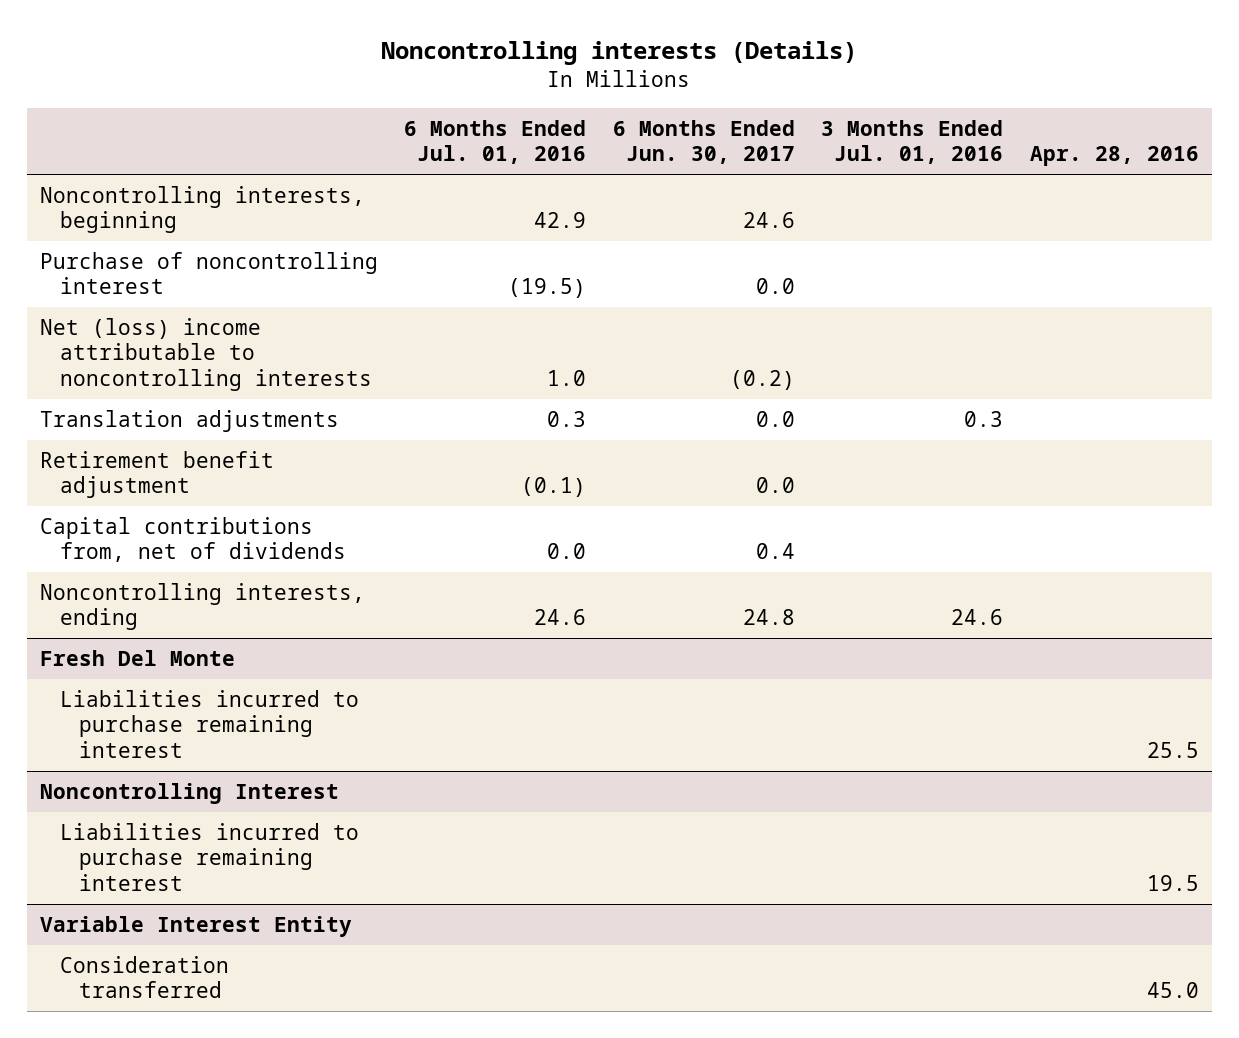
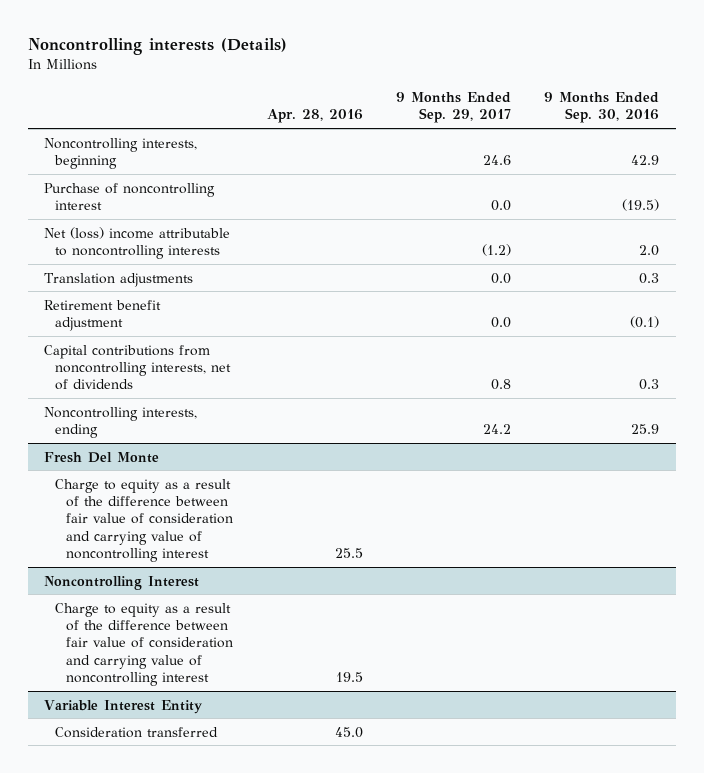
[404,119,587,165] 6 Months Ended Jul. 01, 2016 -> none
[612,119,795,165] 6 Months Ended Jun. 30, 2017 -> none
[821,119,1004,165] 3 Months Ended Jul. 01, 2016 -> none
none -> [396,91,512,124] 9 Months Ended Sep. 29, 2017
none -> [544,91,660,124] 9 Months Ended Sep. 30, 2016
[40,516,346,563] Capital contributions from, net of dividends -> [44,344,232,391] Capital contributions from noncontrolling interests, net of dividends
[59,689,359,758] Liabilities incurred to purchase remaining interest -> [55,478,234,563] Charge to equity as a result of the difference between fair value of consideration and carrying value of noncontrolling interest
[59,822,359,891] Liabilities incurred to purchase remaining interest -> [55,602,234,687] Charge to equity as a result of the difference between fair value of consideration and carrying value of noncontrolling interest

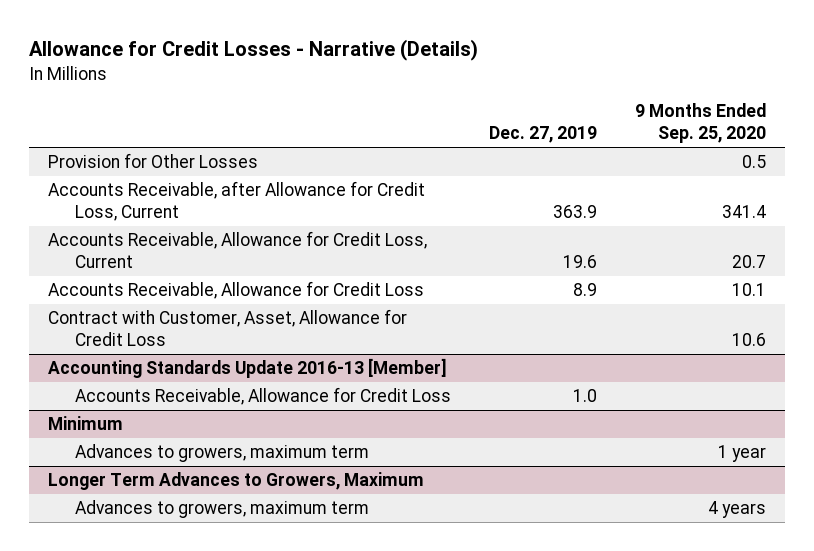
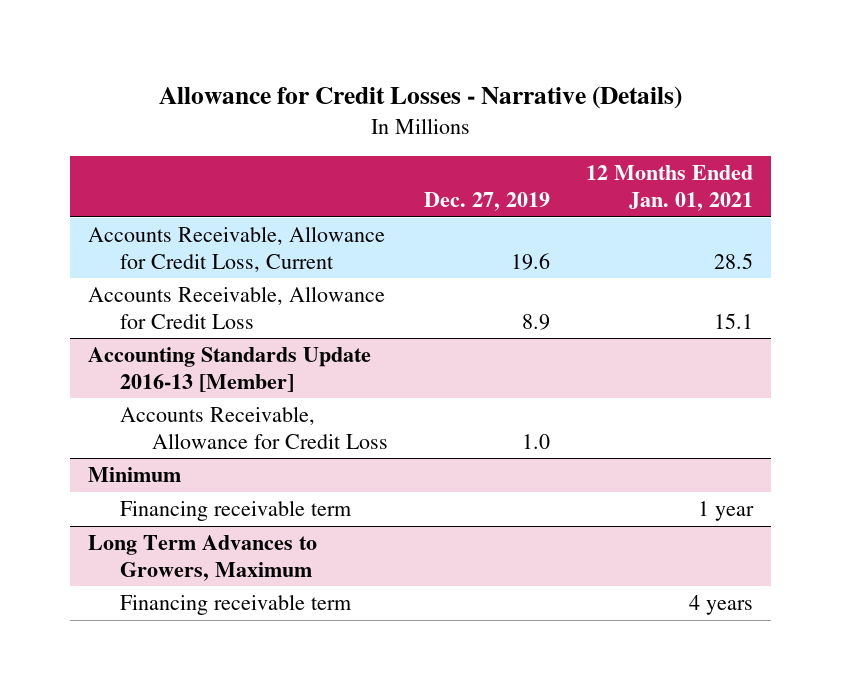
[635,103,767,144] 9 Months Ended Sep. 25, 2020 -> none
none -> [585,165,753,211] 12 Months Ended Jan. 01, 2021
[48,153,259,169] Provision for Other Losses -> none
[48,181,426,222] Accounts Receivable, after Allowance for Credit Loss, Current -> none
[48,309,408,347] Contract with Customer, Asset, Allowance for Credit Loss -> none
[74,444,369,463] Advances to growers, maximum term -> [120,500,353,522] Financing receivable term
[48,472,425,491] Longer Term Advances to Growers, Maximum -> [88,535,318,581] Long Term Advances to Growers, Maximum
[74,500,369,519] Advances to growers, maximum term -> [120,594,353,616] Financing receivable term

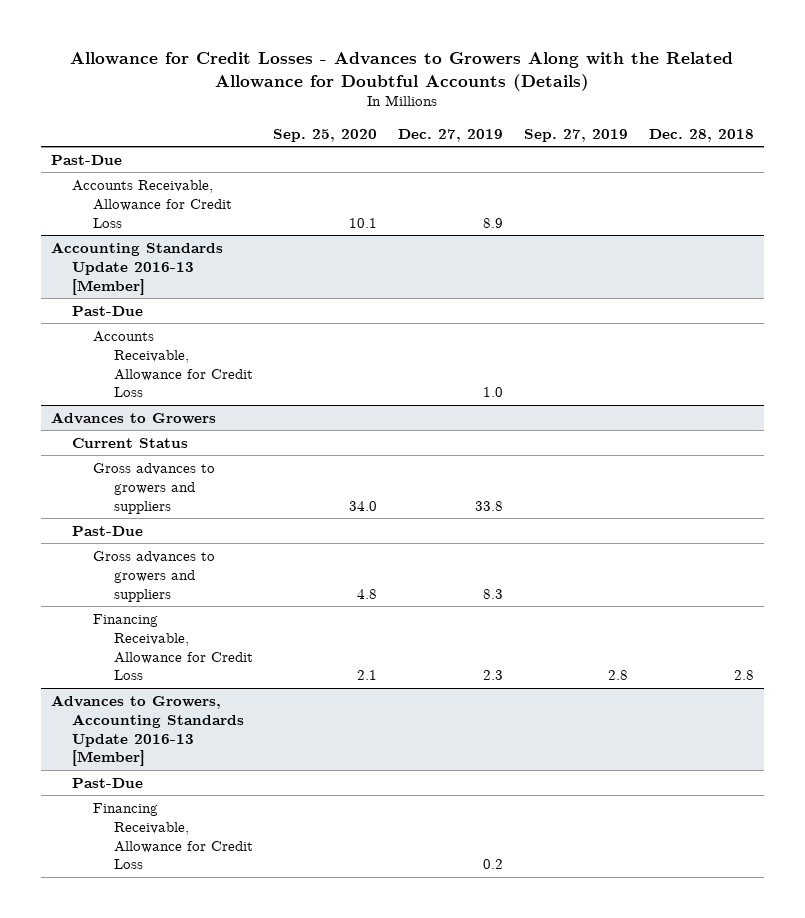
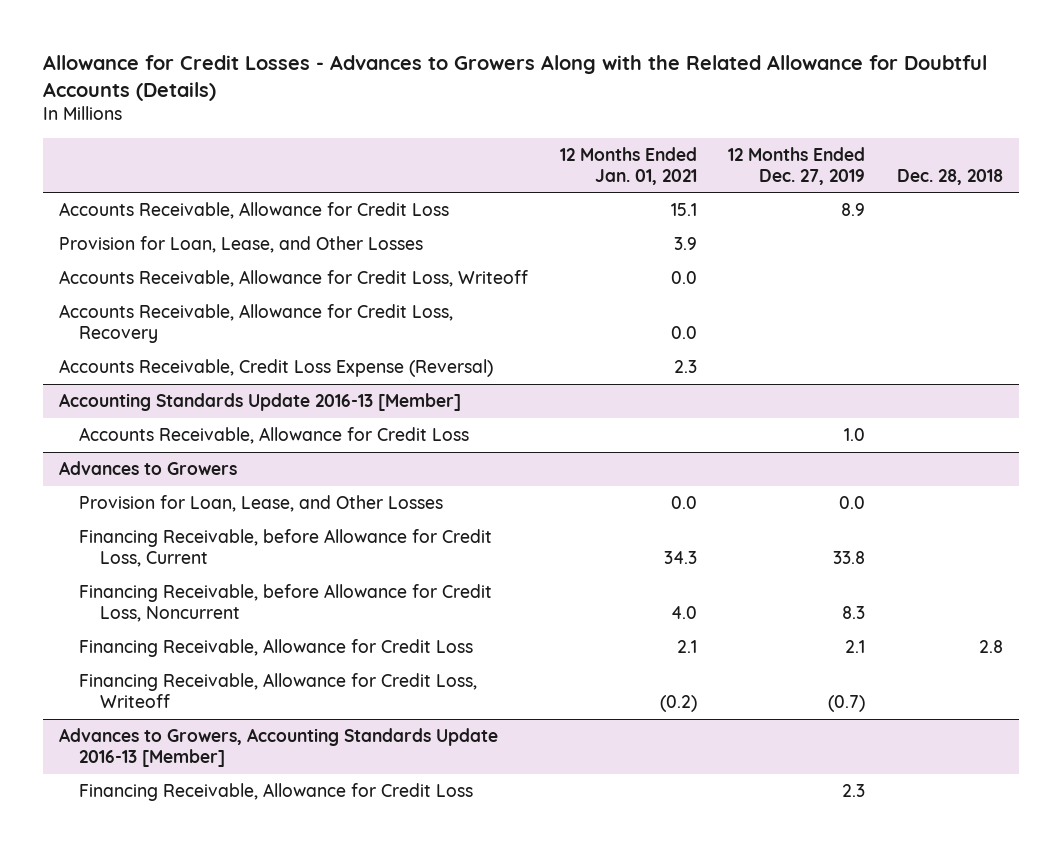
[273,128,378,142] Sep. 25, 2020 -> none
[398,128,504,142] Dec. 27, 2019 -> none
[523,128,628,142] Sep. 27, 2019 -> none
none -> [559,146,697,185] 12 Months Ended Jan. 01, 2021
none -> [728,146,866,185] 12 Months Ended Dec. 27, 2019
[51,154,123,165] Past-Due -> none
none -> [58,236,423,254] Provision for Loan, Lease, and Other Losses
none -> [58,270,528,288] Accounts Receivable, Allowance for Credit Loss, Writeoff
none -> [58,304,453,343] Accounts Receivable, Allowance for Credit Loss, Recovery
none -> [58,359,493,378] Accounts Receivable, Credit Loss Expense (Reversal)
[72,305,144,316] Past-Due -> none
[72,437,189,448] Current Status -> none
[72,525,144,536] Past-Due -> none
none -> [79,495,444,513] Provision for Loan, Lease, and Other Losses
[92,462,215,514] Gross advances to growers and suppliers -> [79,529,493,567] Financing Receivable, before Allowance for Credit Loss, Current
[92,550,215,602] Gross advances to growers and suppliers -> [79,584,493,622] Financing Receivable, before Allowance for Credit Loss, Noncurrent
none -> [79,673,478,708] Financing Receivable, Allowance for Credit Loss, Writeoff
[72,777,144,788] Past-Due -> none

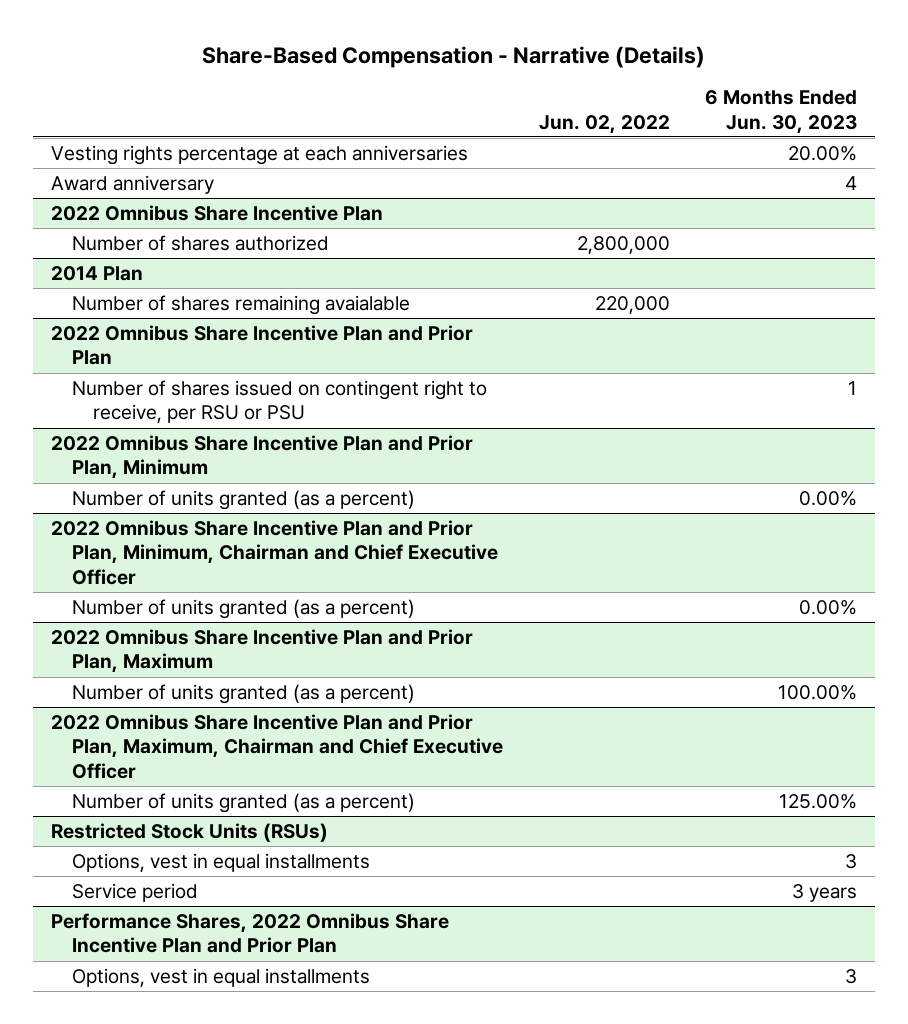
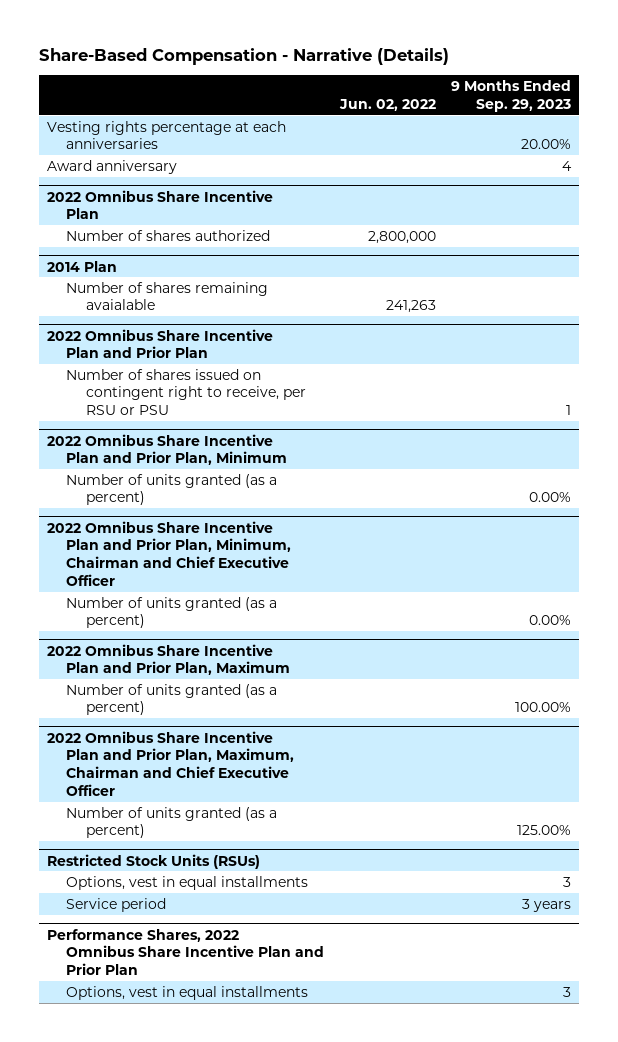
[705,90,858,134] 6 Months Ended Jun. 30, 2023 -> none
none -> [451,80,572,112] 9 Months Ended Sep. 29, 2023
[594,295,670,314] 220,000 -> [385,300,436,314] 241,263

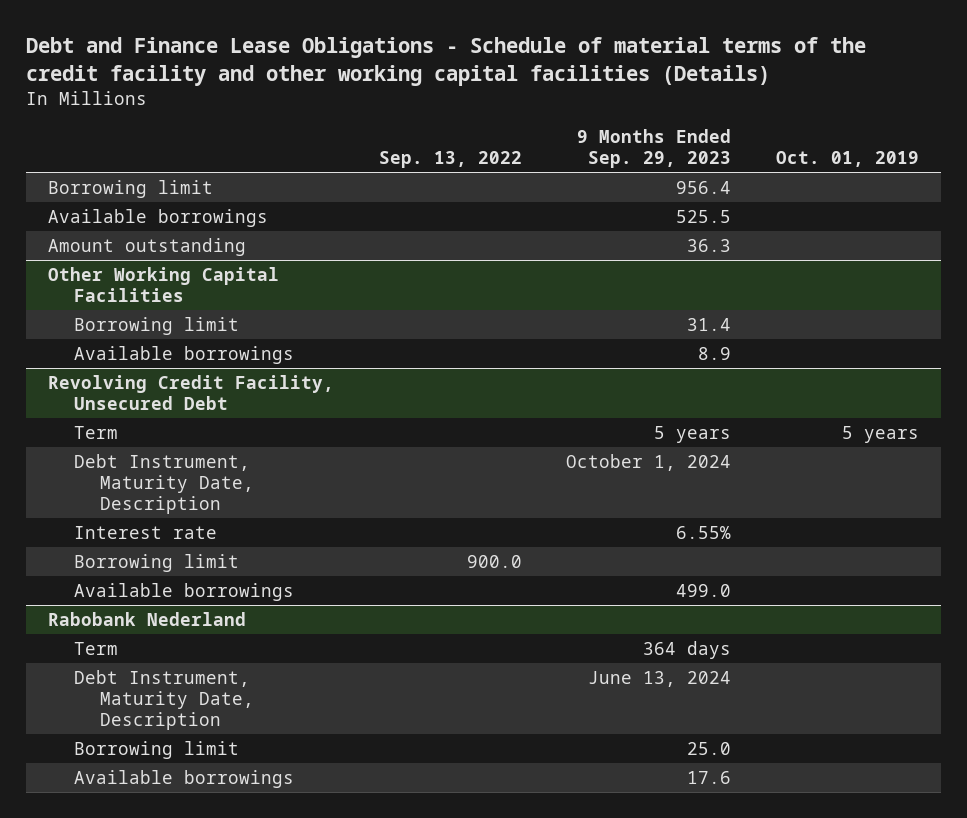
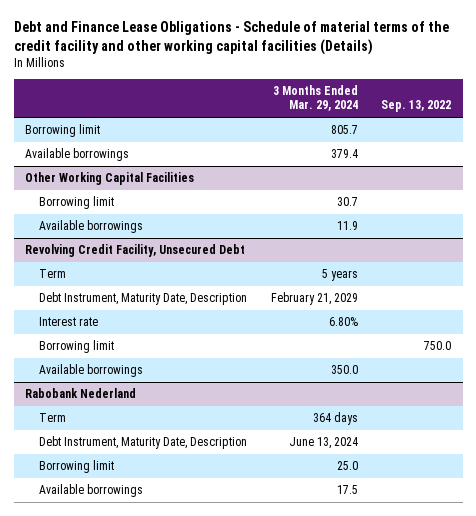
[577,129,732,169] 9 Months Ended Sep. 29, 2023 -> none
[775,151,919,168] Oct. 01, 2019 -> none
none -> [272,85,358,112] 3 Months Ended Mar. 29, 2024
[48,237,247,256] Amount outstanding -> none
[466,554,522,568] 900.0 -> [424,341,452,351] 750.0

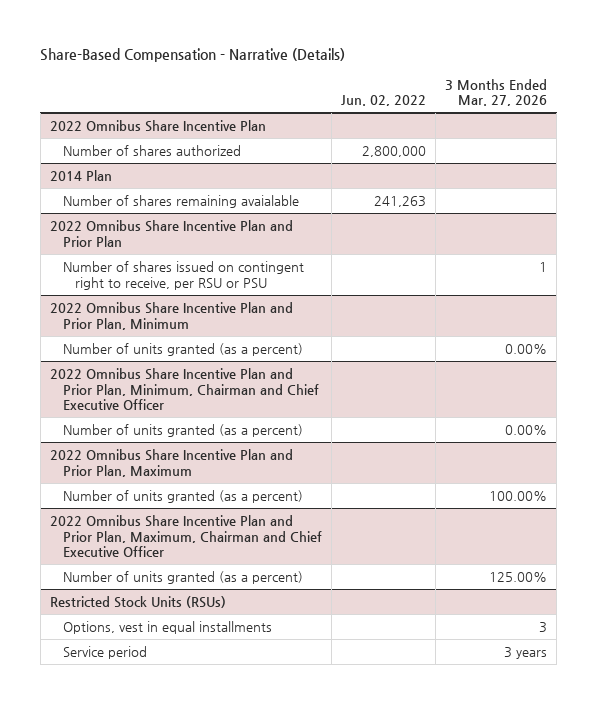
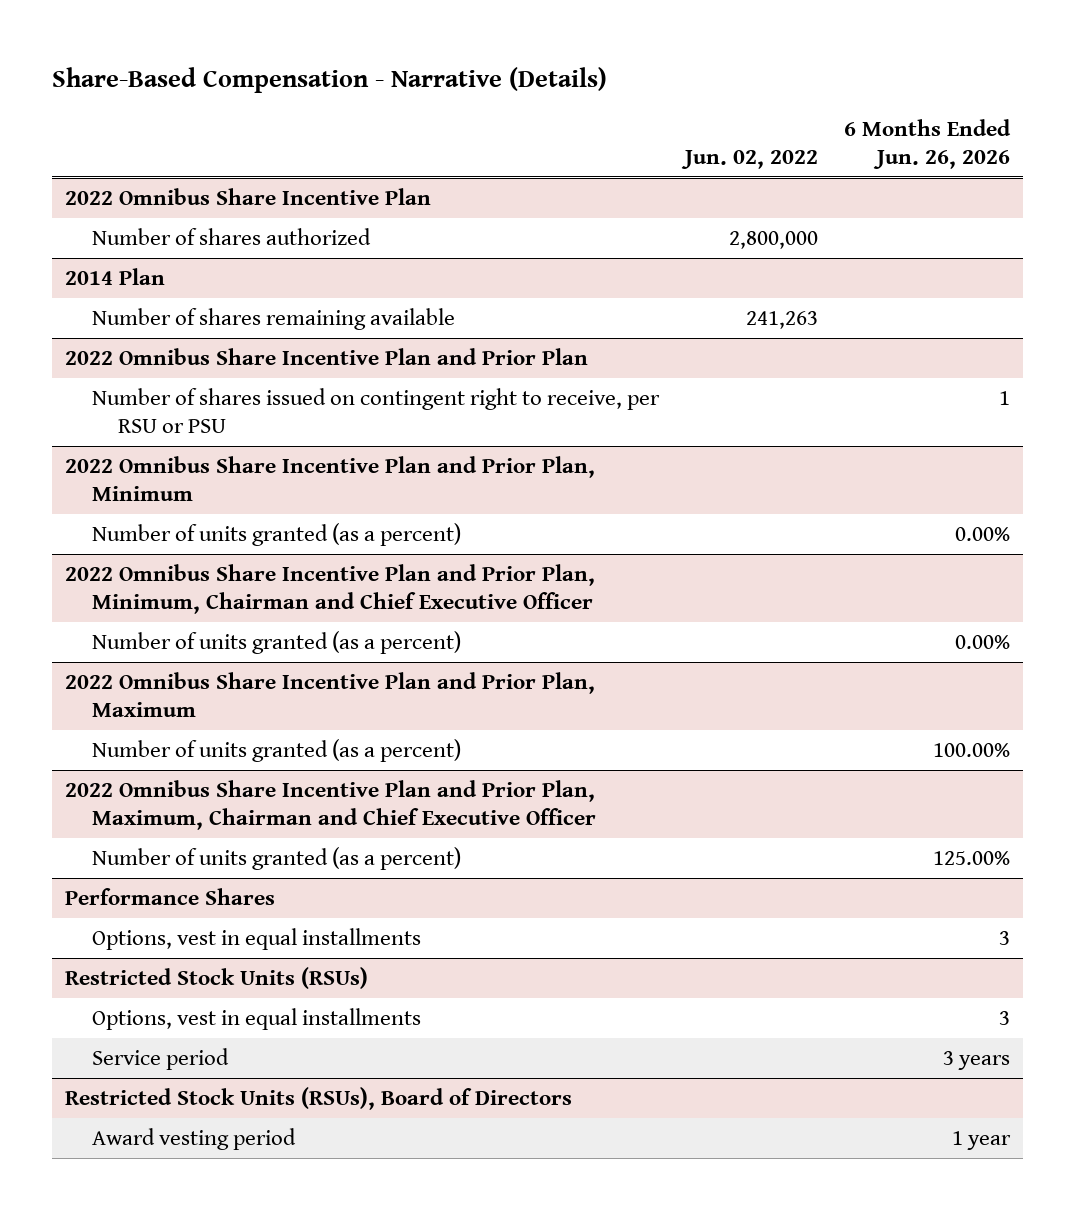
[445,78,548,107] 3 Months Ended Mar. 27, 2026 -> none
none -> [844,119,1012,169] 6 Months Ended Jun. 26, 2026
[62,194,299,208] Number of shares remaining avaialable -> [91,308,455,331] Number of shares remaining available
none -> [65,888,276,906] Performance Shares
none -> [91,928,421,951] Options, vest in equal installments
none -> [65,1087,573,1111] Restricted Stock Units (RSUs), Board of Directors
none -> [91,1128,296,1151] Award vesting period

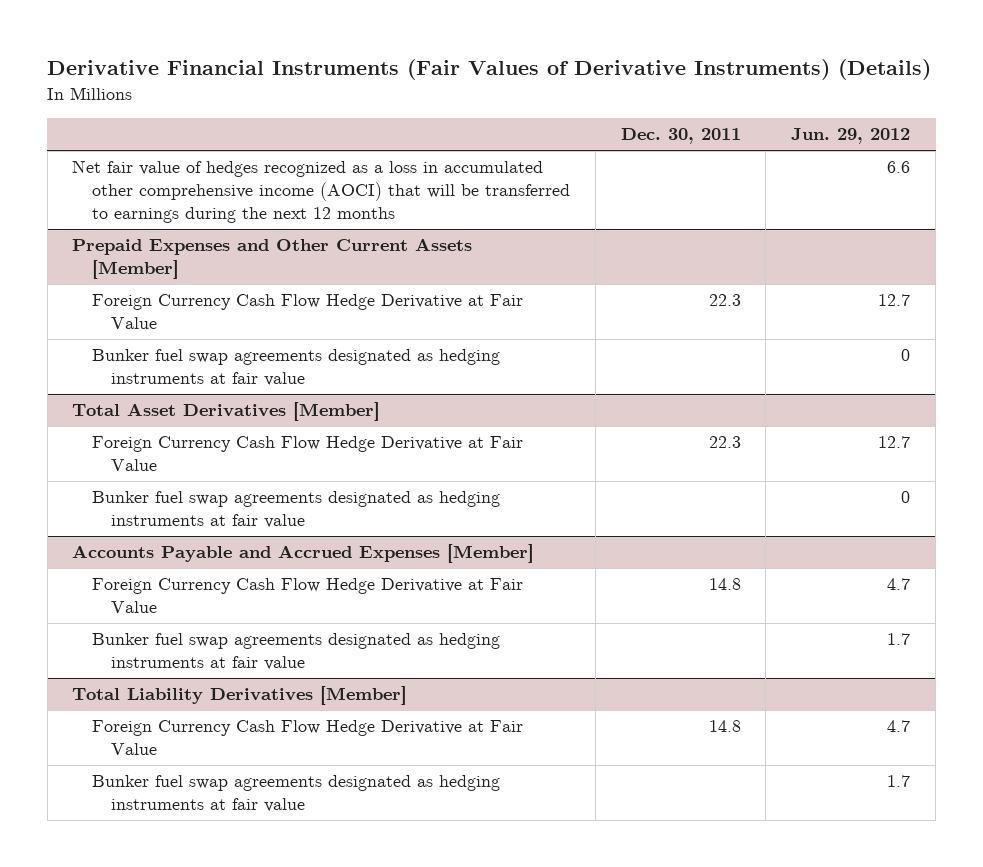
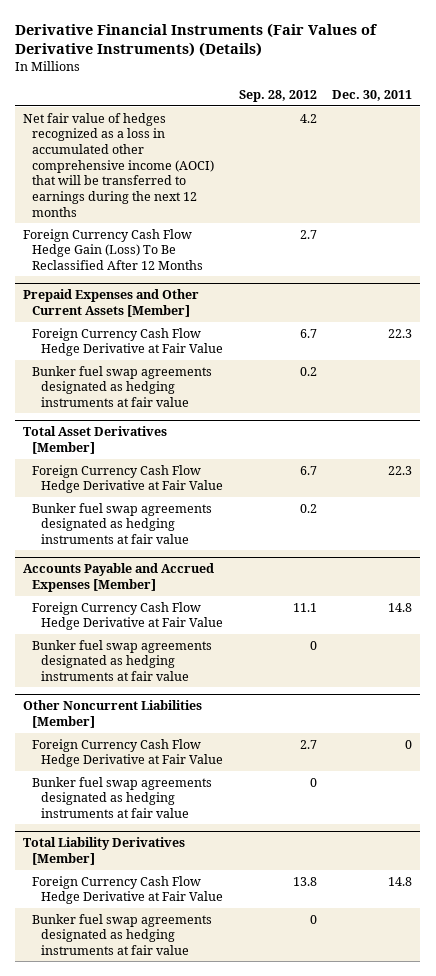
[791,128,911,145] Jun. 29, 2012 -> none
none -> [238,90,317,103] Sep. 28, 2012
none -> [23,228,204,270] Foreign Currency Cash Flow Hedge Gain (Loss) To Be Reclassified After 12 Months
none -> [23,700,203,729] Other Noncurrent Liabilities [Member]
none -> [32,738,224,768] Foreign Currency Cash Flow Hedge Derivative at Fair Value
none -> [32,776,213,818] Bunker fuel swap agreements designated as hedging instruments at fair value

